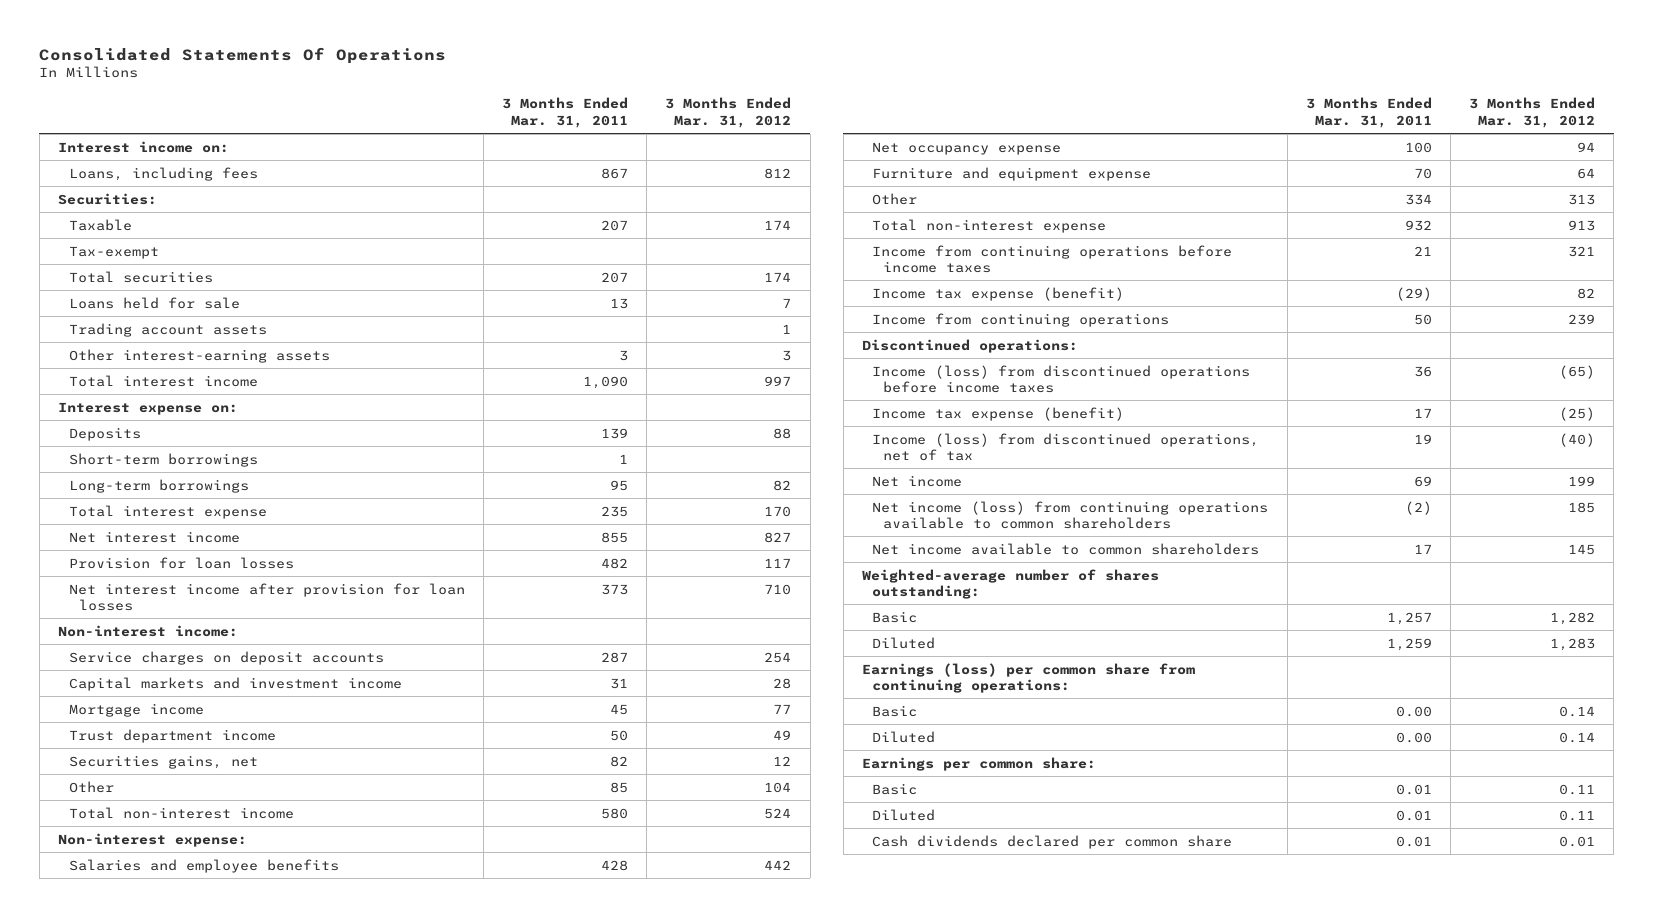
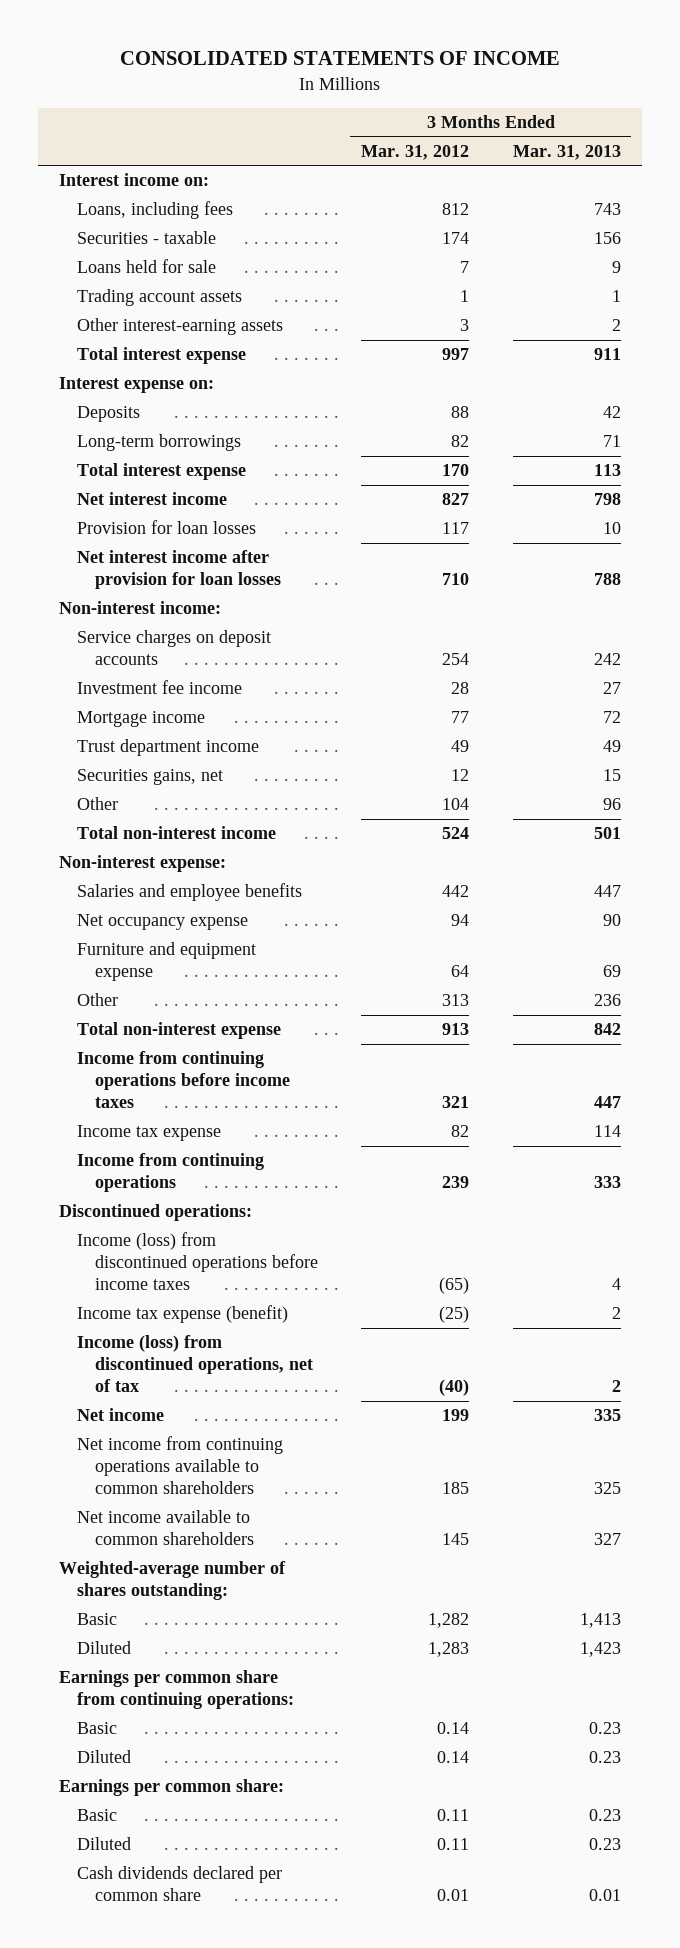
[39,46,447,64] Consolidated Statements Of Operations -> [119,51,560,66] CONSOLIDATED STATEMENTS OF INCOME
[501,97,628,128] 3 Months Ended Mar. 31, 2011 -> none
none -> [512,144,621,160] Mar. 31, 2013
[57,192,157,205] Securities: -> none
[68,245,159,259] Tax-exempt -> none
[68,270,213,283] Total securities -> none
[68,218,132,231] Taxable -> [77,231,217,245] Securities - taxable
[68,374,258,387] Total interest income -> [77,347,247,365] Total interest expense
[68,452,258,467] Short-term borrowings -> none
[68,676,402,691] Capital markets and investment income -> none
none -> [77,680,243,695] Investment fee income
[872,286,1125,301] Income tax expense (benefit) -> [77,1125,222,1142] Income tax expense
[872,500,1269,530] Net income (loss) from continuing operations available to common shareholders -> [77,1436,284,1495] Net income from continuing operations available to common shareholders
[861,662,1195,694] Earnings (loss) per common share from continuing operations: -> [59,1670,295,1710] Earnings per common share from continuing operations:

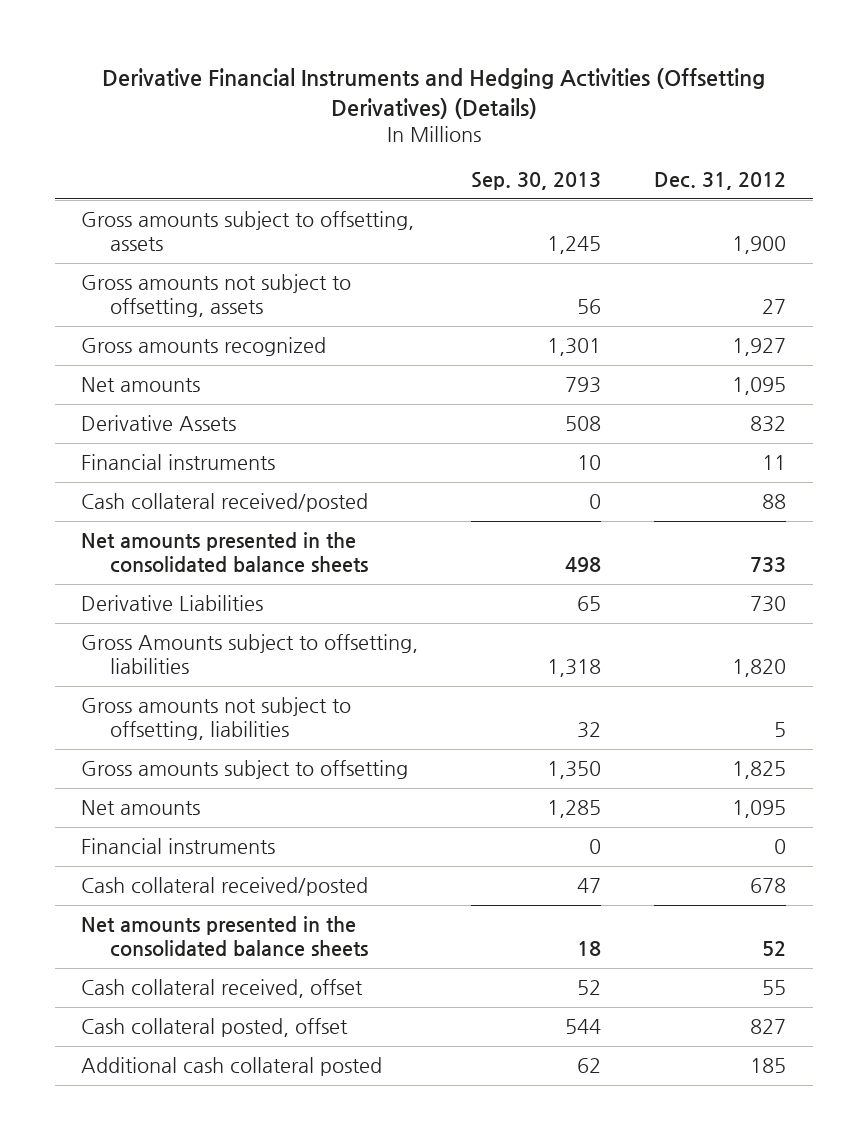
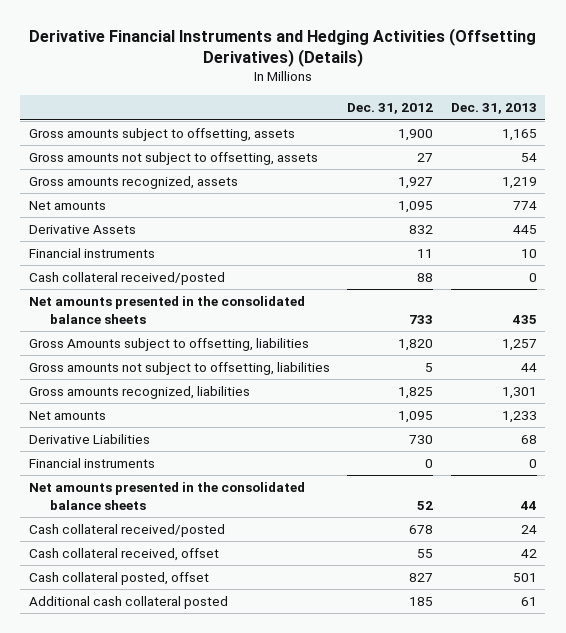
[471,172,602,191] Sep. 30, 2013 -> none
none -> [450,103,537,115] Dec. 31, 2013
[81,337,327,357] Gross amounts recognized -> [28,176,238,190] Gross amounts recognized, assets
[81,760,409,780] Gross amounts subject to offsetting -> [28,386,250,400] Gross amounts recognized, liabilities
[81,595,264,612] Derivative Liabilities -> [28,434,150,445] Derivative Liabilities
[81,877,369,897] Cash collateral received/posted -> [28,524,225,538] Cash collateral received/posted

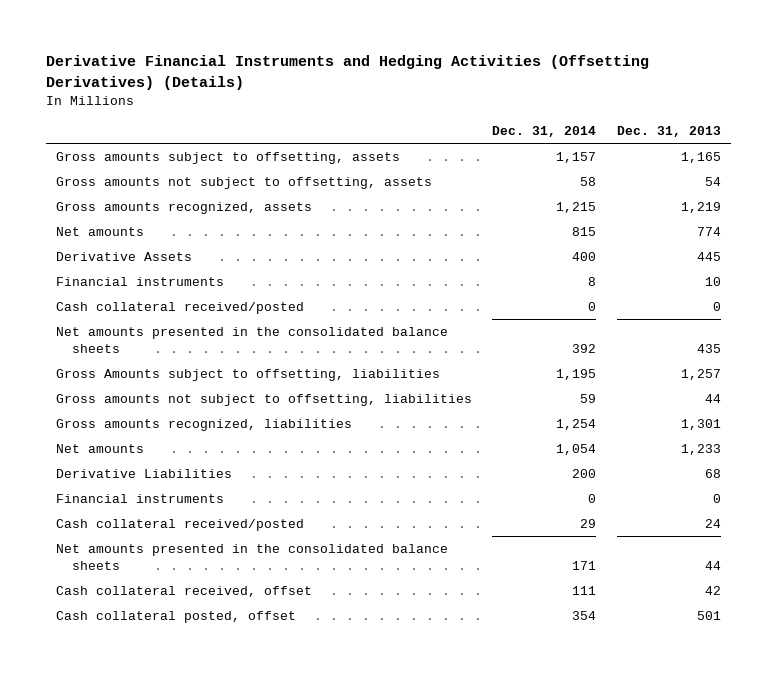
[347,103,434,115] Dec. 31, 2012 -> none
none -> [492,126,597,138] Dec. 31, 2014
[28,482,305,510] Net amounts presented in the consolidated balance sheets -> [56,544,449,570] Net amounts presented in the consolidated balance sheets
[28,596,228,610] Additional cash collateral posted -> none

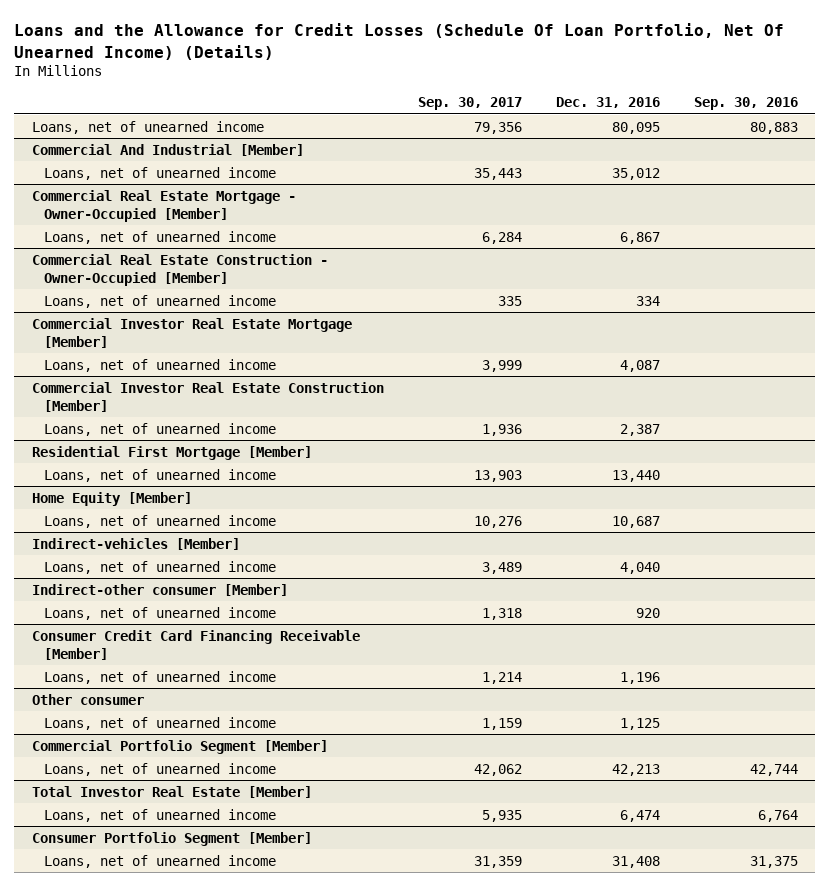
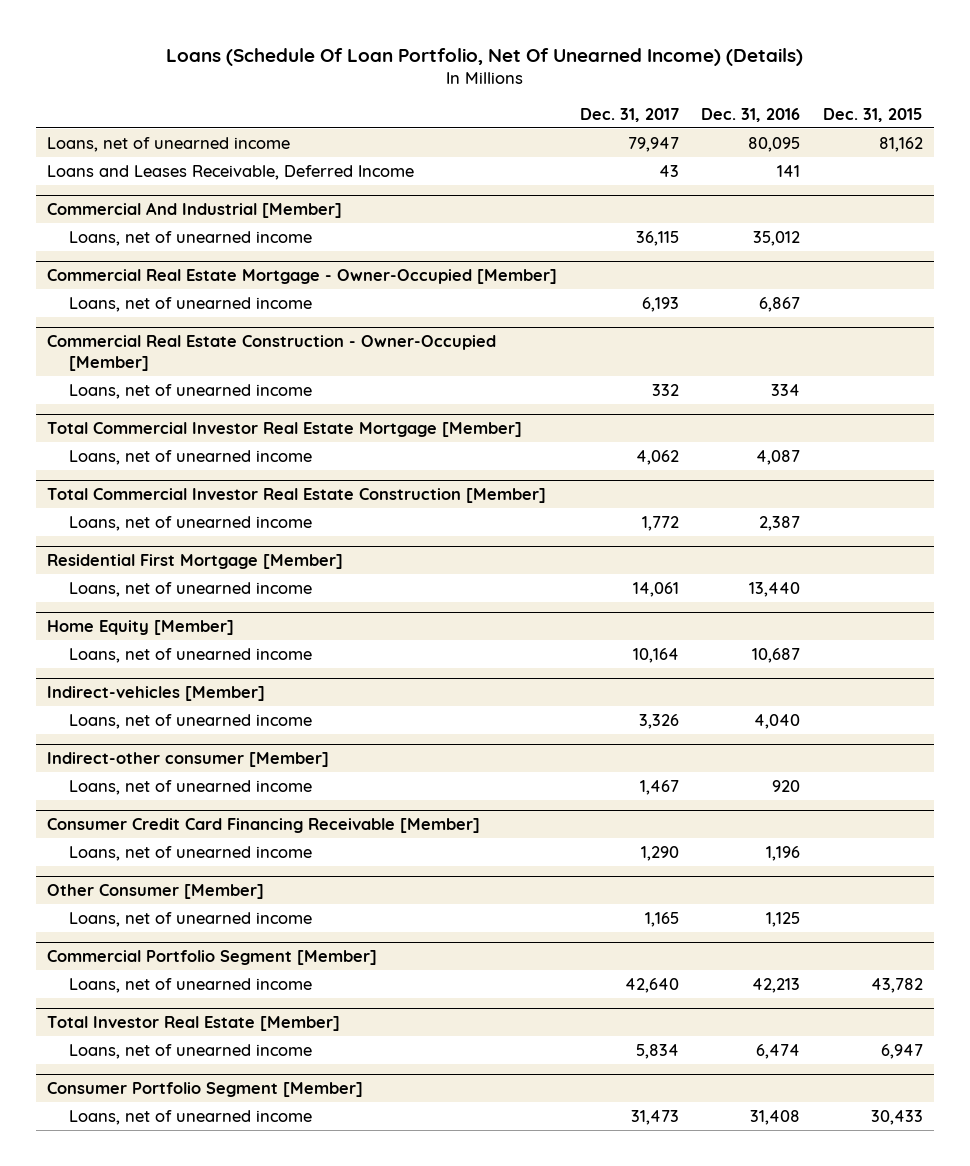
[14,23,785,60] Loans and the Allowance for Credit Losses (Schedule Of Loan Portfolio, Net Of Unearned Income) (Details) -> [166,47,804,66] Loans (Schedule Of Loan Portfolio, Net Of Unearned Income) (Details)
[417,97,522,111] Sep. 30, 2017 -> none
[694,97,799,111] Sep. 30, 2016 -> none
none -> [579,107,679,122] Dec. 31, 2017
none -> [822,107,923,122] Dec. 31, 2015
none -> [47,164,415,180] Loans and Leases Receivable, Deferred Income
[31,317,352,348] Commercial Investor Real Estate Mortgage [Member] -> [47,422,523,438] Total Commercial Investor Real Estate Mortgage [Member]
[31,381,384,412] Commercial Investor Real Estate Construction [Member] -> [47,488,547,504] Total Commercial Investor Real Estate Construction [Member]
[31,693,144,705] Other consumer -> [47,884,265,900] Other Consumer [Member]

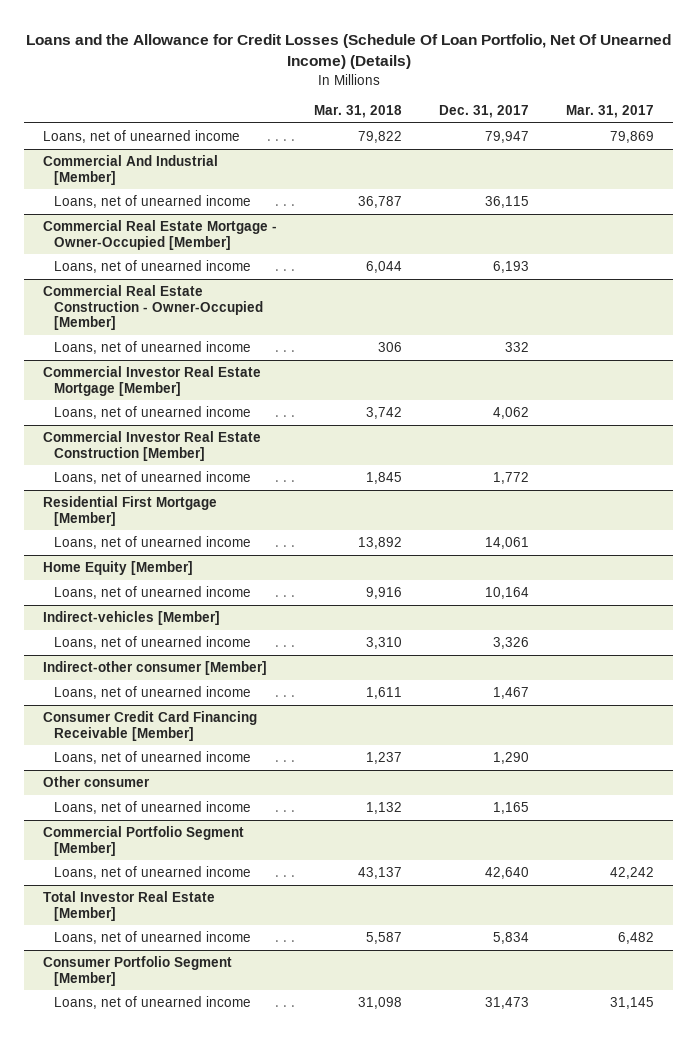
[166,47,804,66] Loans (Schedule Of Loan Portfolio, Net Of Unearned Income) (Details) -> [25,34,671,70] Loans and the Allowance for Credit Losses (Schedule Of Loan Portfolio, Net Of Unearned Income) (Details)
[701,107,801,122] Dec. 31, 2016 -> none
[822,107,923,122] Dec. 31, 2015 -> none
none -> [314,105,403,119] Mar. 31, 2018
none -> [566,105,655,119] Mar. 31, 2017
[47,164,415,180] Loans and Leases Receivable, Deferred Income -> none
[47,422,523,438] Total Commercial Investor Real Estate Mortgage [Member] -> [42,365,261,396] Commercial Investor Real Estate Mortgage [Member]
[47,488,547,504] Total Commercial Investor Real Estate Construction [Member] -> [42,430,261,461] Commercial Investor Real Estate Construction [Member]
[47,884,265,900] Other Consumer [Member] -> [42,775,150,787] Other consumer

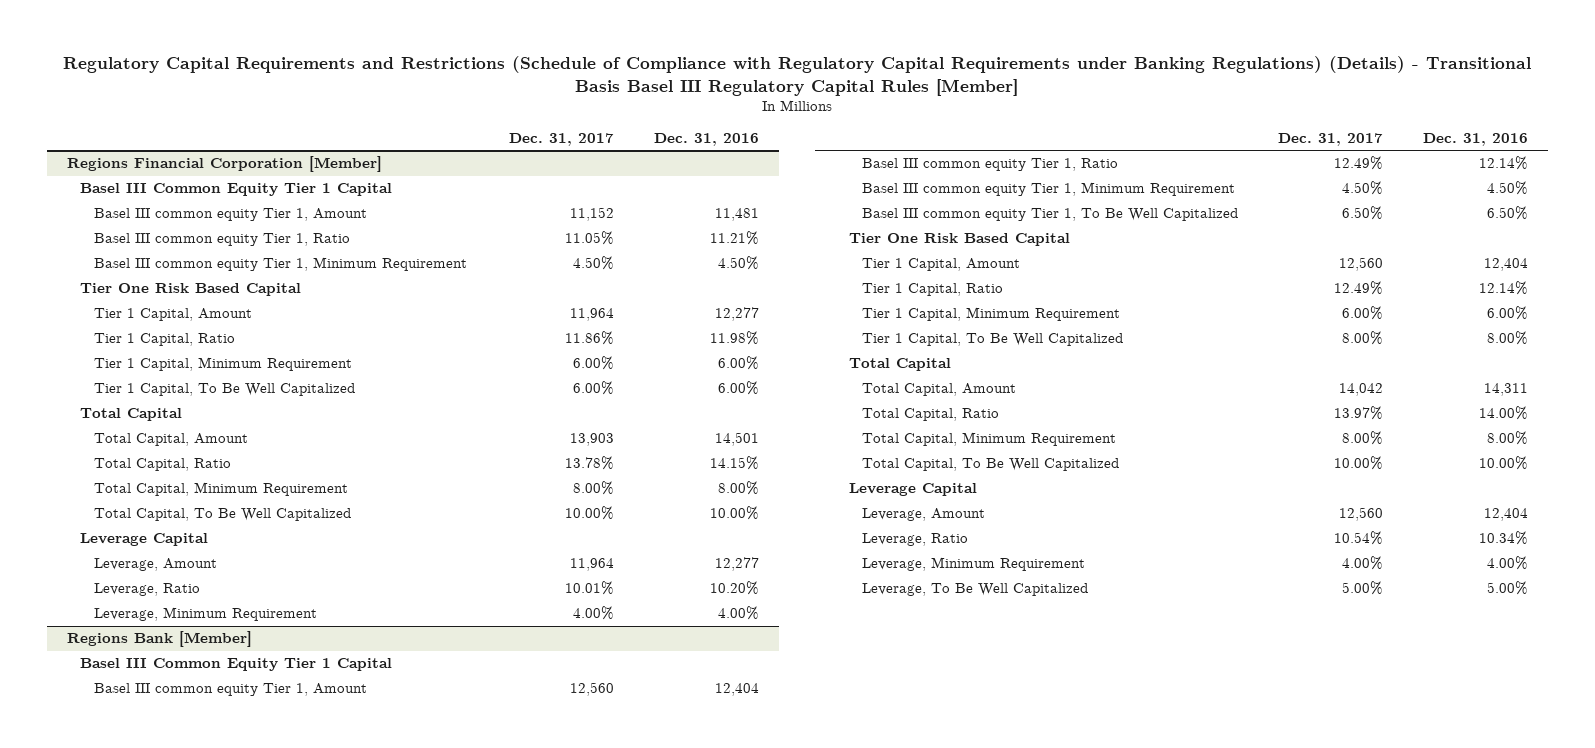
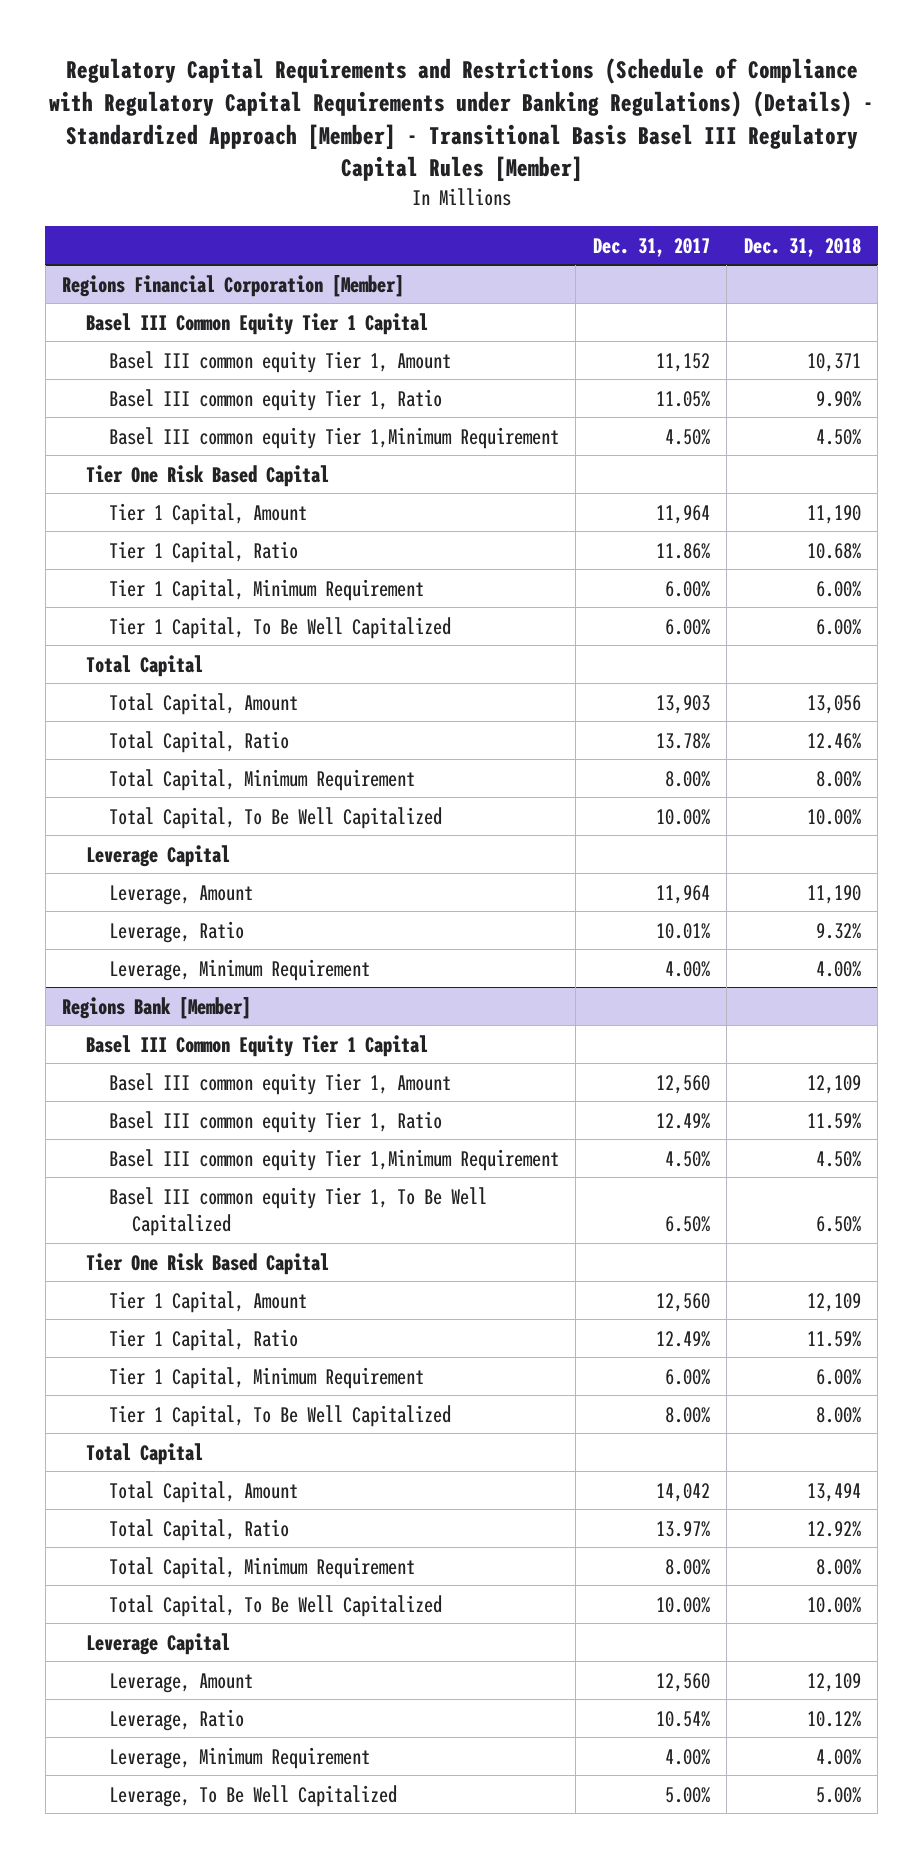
[63,56,1532,96] Regulatory Capital Requirements and Restrictions (Schedule of Compliance with Regulatory Capital Requirements under Banking Regulations) (Details) - Transitional Basis Basel III Regulatory Capital Rules [Member] -> [48,58,874,183] Regulatory Capital Requirements and Restrictions (Schedule of Compliance with Regulatory Capital Requirements under Banking Regulations) (Details) - Standardized Approach [Member] - Transitional Basis Basel III Regulatory Capital Rules [Member]
[654,132,760,146] Dec. 31, 2016 -> none
none -> [743,237,861,257] Dec. 31, 2018
[93,257,467,272] Basel III common equity Tier 1, Minimum Requirement -> [108,426,559,449] Basel III common equity Tier 1,Minimum Requirement
[862,182,1236,197] Basel III common equity Tier 1, Minimum Requirement -> [108,1148,559,1171] Basel III common equity Tier 1,Minimum Requirement

